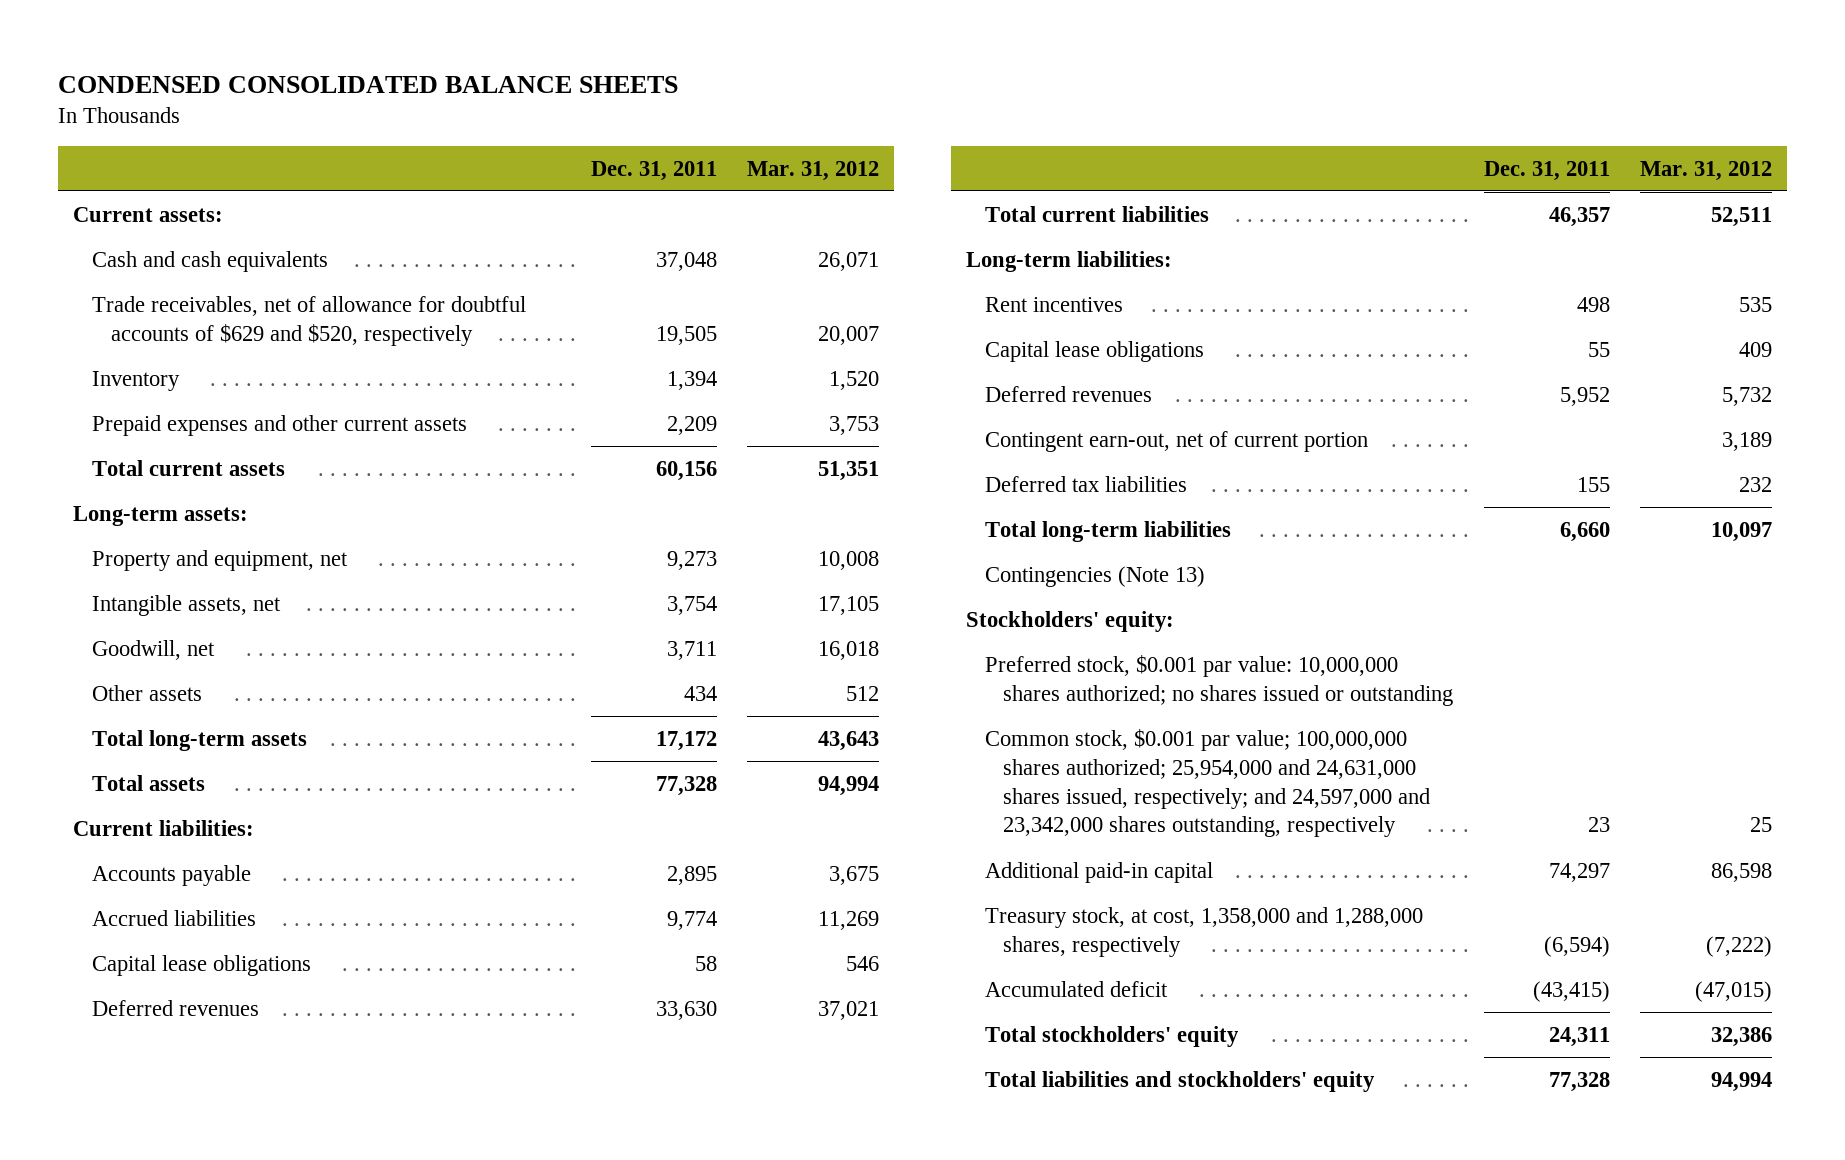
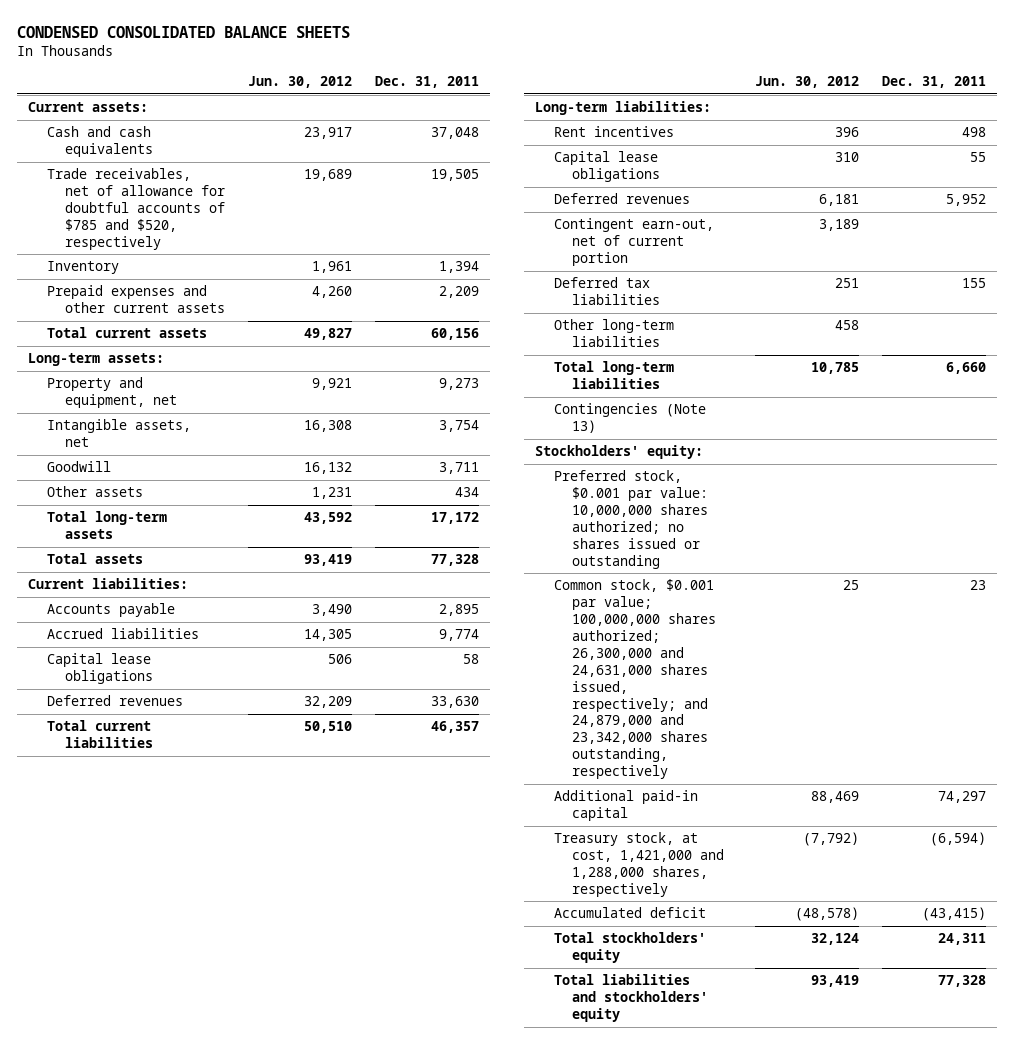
[747,160,880,181] Mar. 31, 2012 -> none
none -> [247,76,352,89] Jun. 30, 2012
[92,295,527,346] Trade receivables, net of allowance for doubtful accounts of $629 and $520, respectively -> [46,168,226,250] Trade receivables, net of allowance for doubtful accounts of $785 and $520, respectively
[92,639,216,660] Goodwill, net -> [46,461,111,473] Goodwill
none -> [553,319,674,348] Other long-term liabilities
[984,728,1431,838] Common stock, $0.001 par value; 100,000,000 shares authorized; 25,954,000 and 24,631,000 shares issued, respectively; and 24,597,000 and 23,342,000 shares outstanding, respectively -> [553,579,716,780] Common stock, $0.001 par value; 100,000,000 shares authorized; 26,300,000 and 24,631,000 shares issued, respectively; and 24,879,000 and 23,342,000 shares outstanding, respectively
[984,906,1423,957] Treasury stock, at cost, 1,358,000 and 1,288,000 shares, respectively -> [553,832,724,897] Treasury stock, at cost, 1,421,000 and 1,288,000 shares, respectively

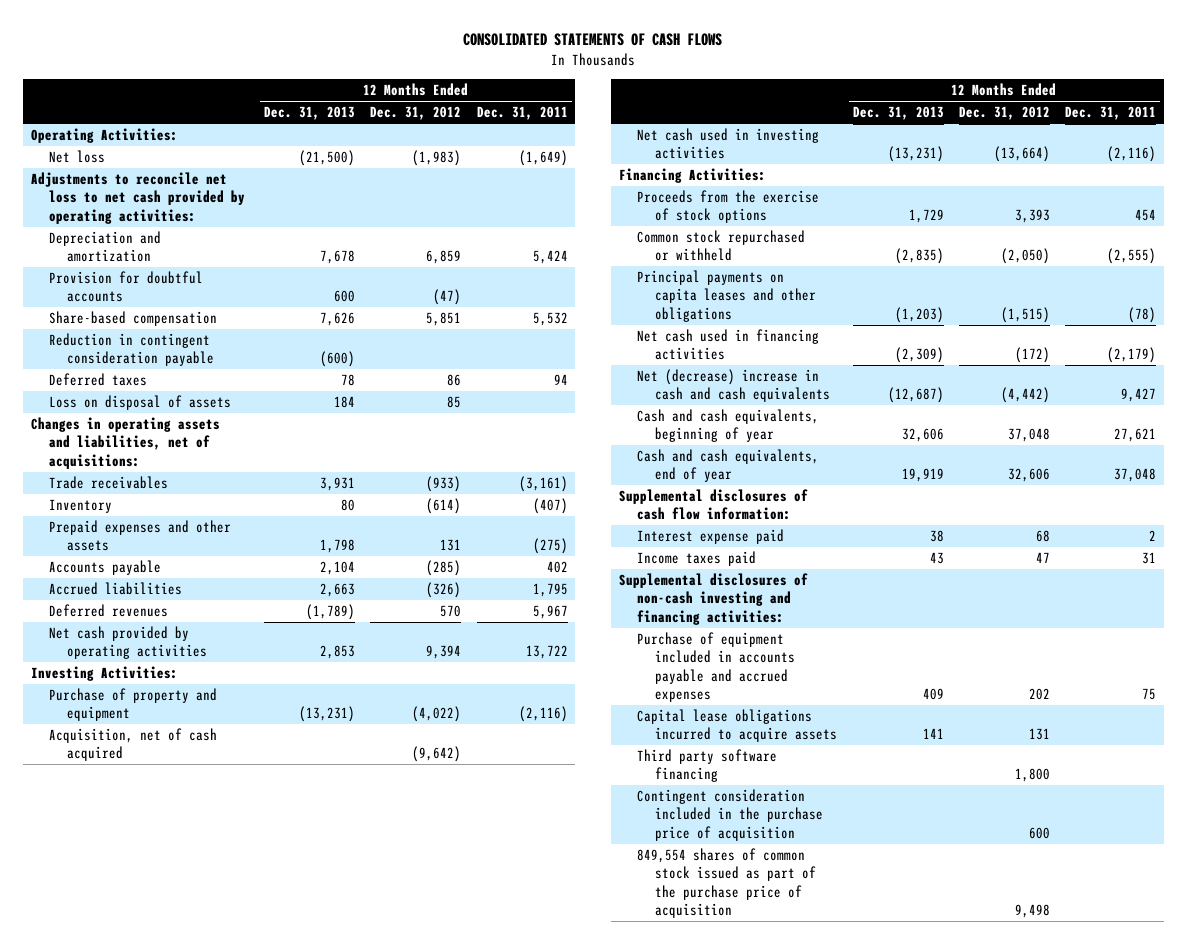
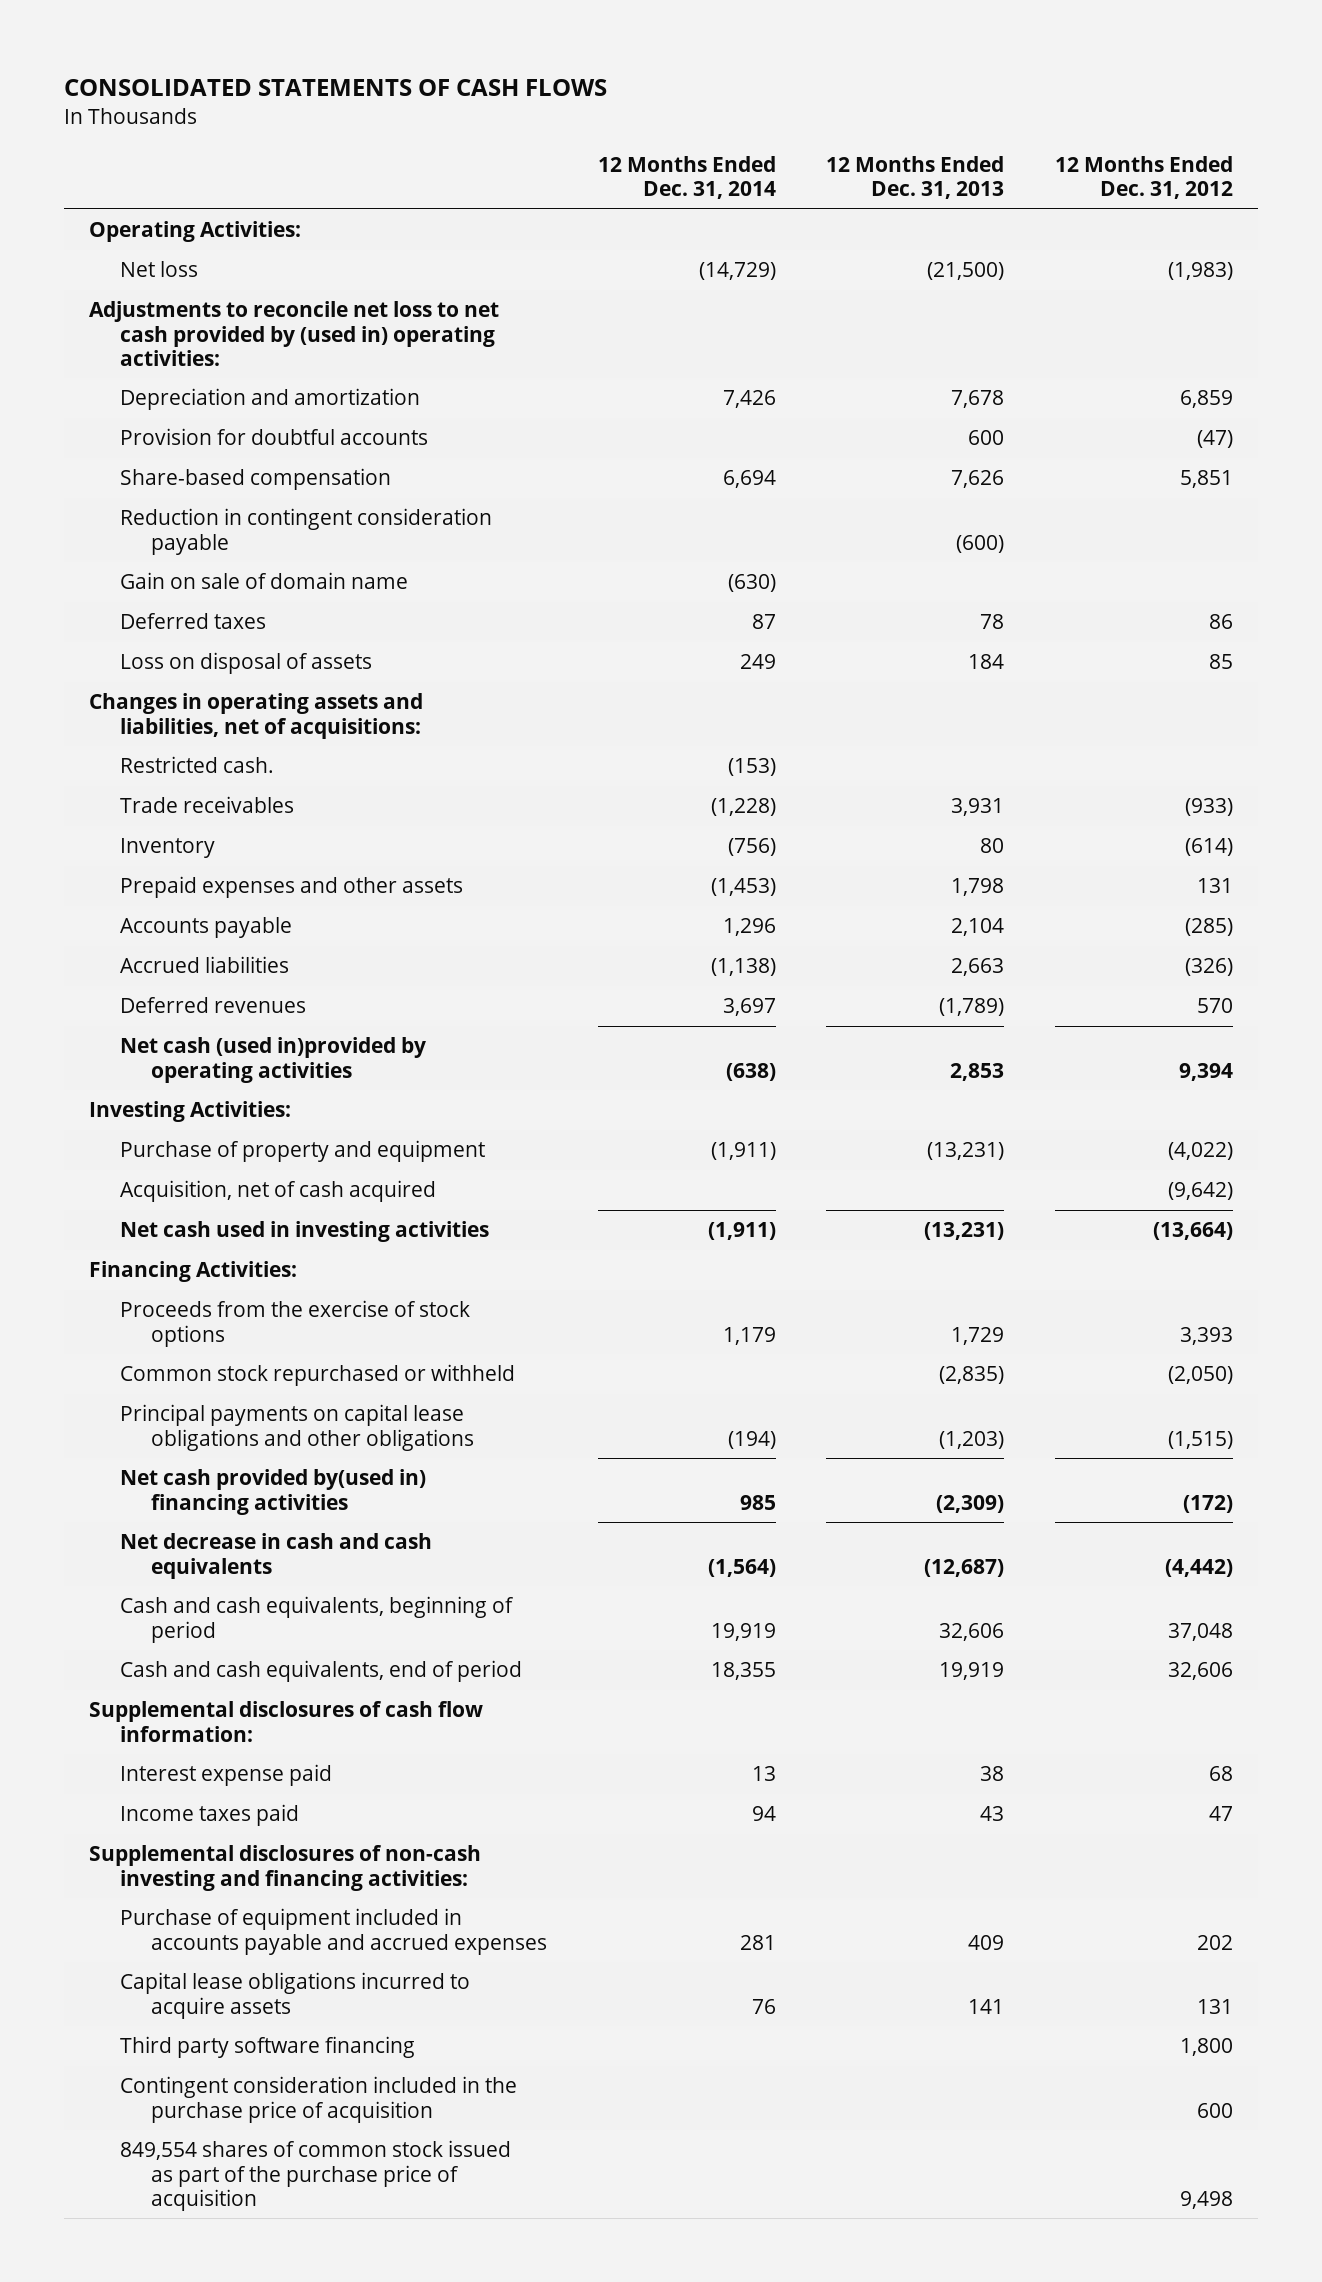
[476,106,568,121] Dec. 31, 2011 -> none
none -> [597,155,776,200] 12 Months Ended Dec. 31, 2014
[30,172,245,224] Adjustments to reconcile net loss to net cash provided by operating activities: -> [88,301,499,366] Adjustments to reconcile net loss to net cash provided by (used in) operating activities:
none -> [119,572,408,590] Gain on sale of domain name
none -> [119,756,274,774] Restricted cash.
[48,626,207,660] Net cash provided by operating activities -> [119,1037,426,1083] Net cash (used in)provided by operating activities
[637,270,817,322] Principal payments on capita leases and other obligations -> [119,1404,474,1451] Principal payments on capital lease obligations and other obligations
[637,329,820,361] Net cash used in financing activities -> [119,1469,426,1515] Net cash provided by(used in) financing activities
[637,369,831,403] Net (decrease) increase in cash and cash equivalents -> [119,1533,432,1579] Net decrease in cash and cash equivalents
[637,409,820,443] Cash and cash equivalents, beginning of year -> [119,1596,514,1643] Cash and cash equivalents, beginning of period
[637,449,820,483] Cash and cash equivalents, end of year -> [119,1660,522,1683] Cash and cash equivalents, end of period

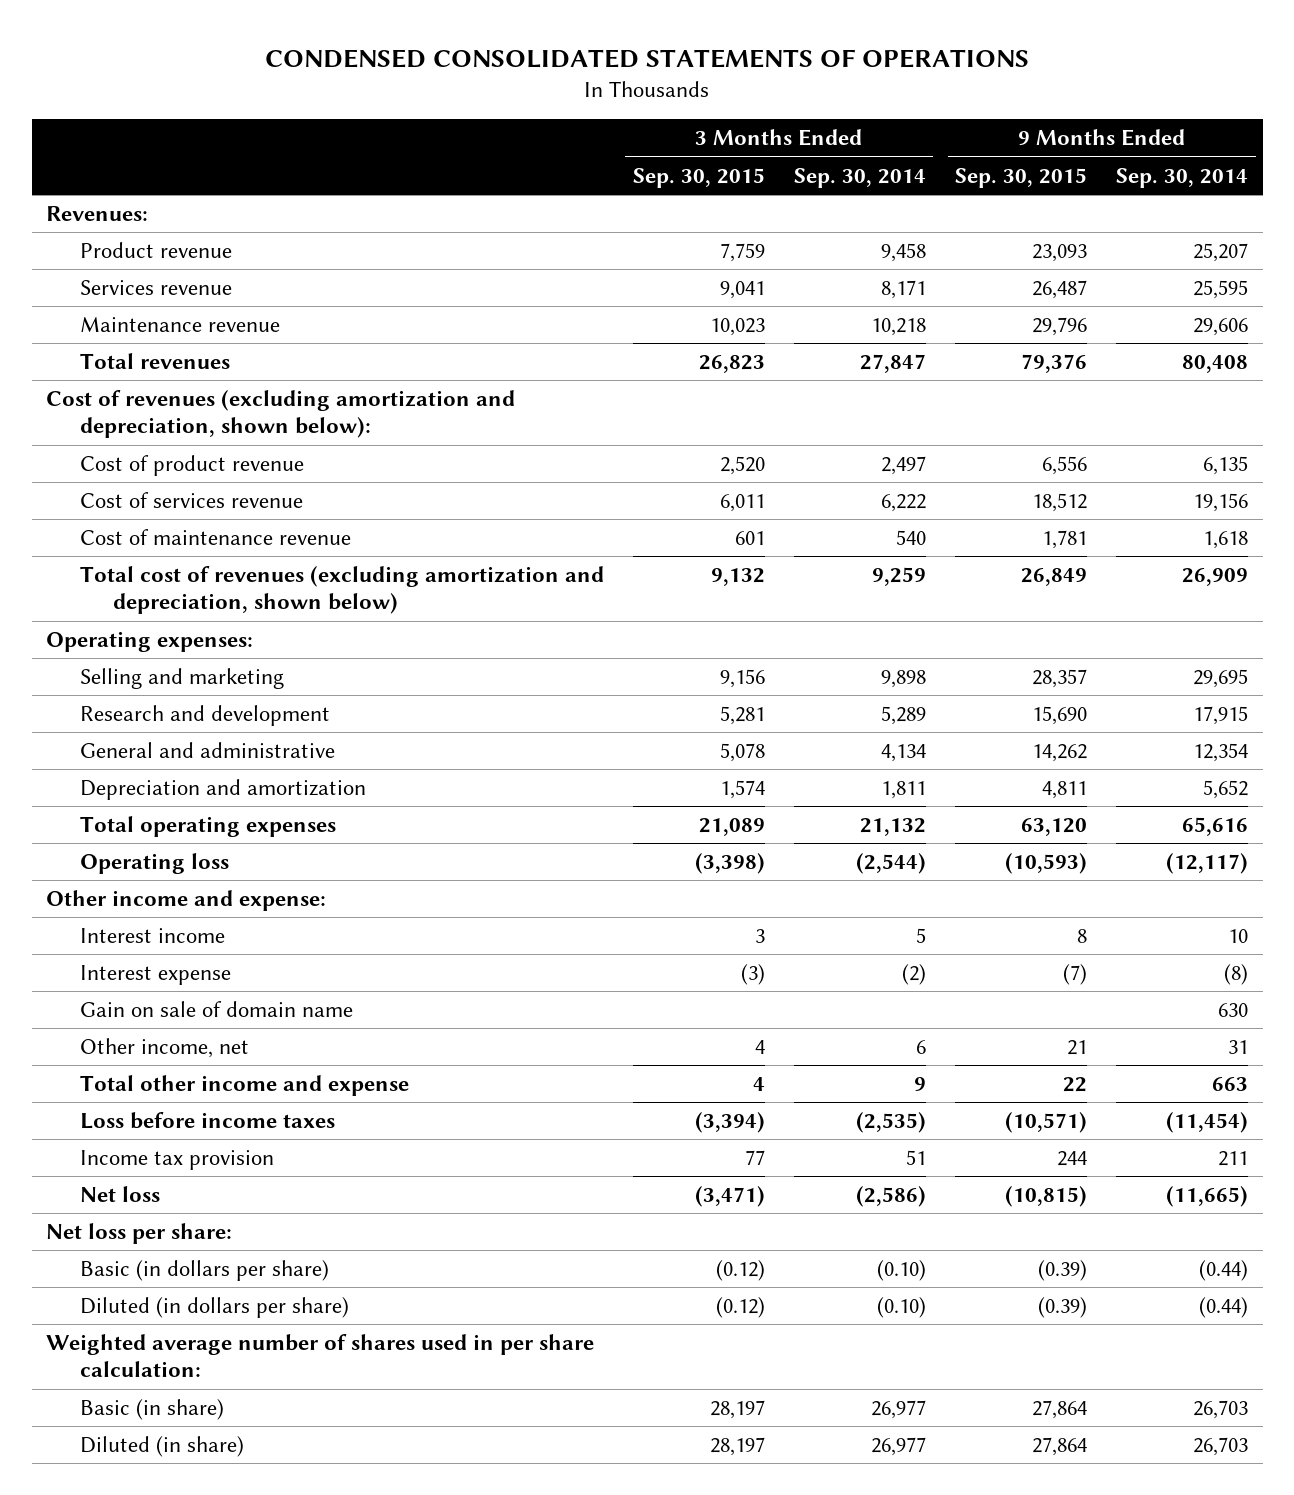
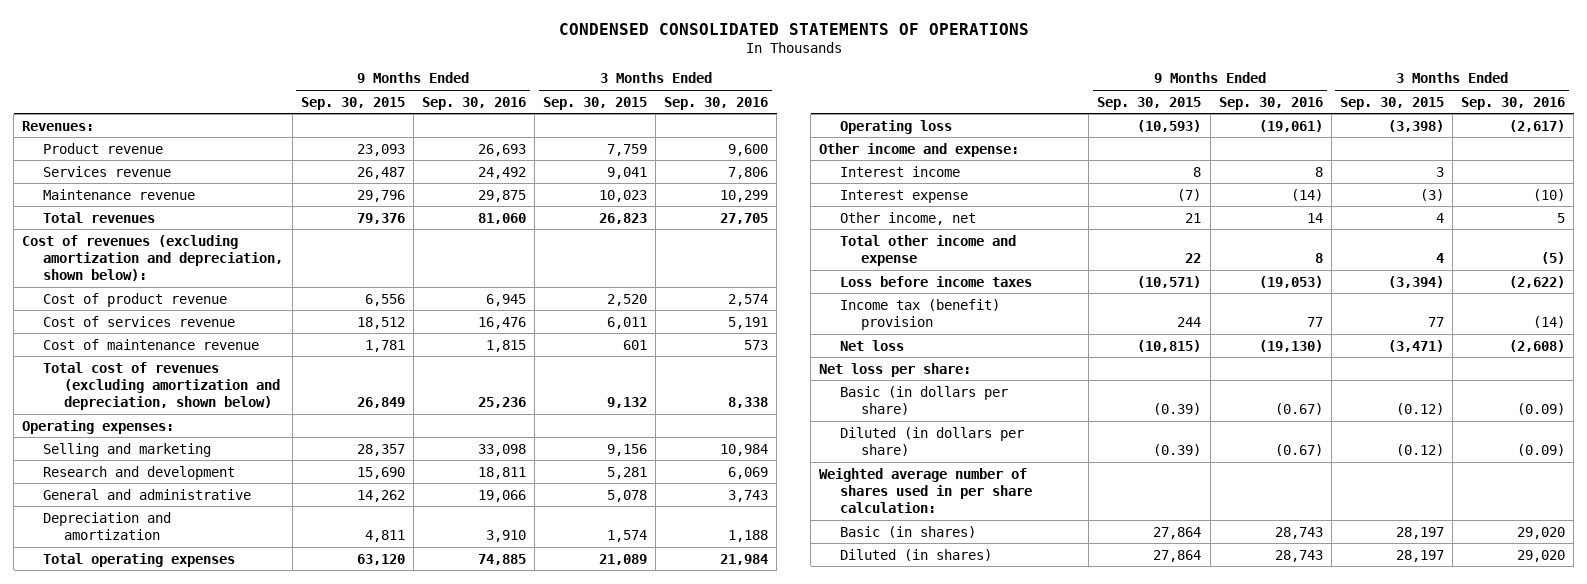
[793,167,926,188] Sep. 30, 2014 -> none
[1116,167,1249,188] Sep. 30, 2014 -> none
none -> [421,96,526,110] Sep. 30, 2016
none -> [664,96,769,110] Sep. 30, 2016
[79,1000,353,1017] Gain on sale of domain name -> none
[79,1149,274,1170] Income tax provision -> [840,298,1001,330] Income tax (benefit) provision
[79,1398,224,1420] Basic (in share) -> [840,525,977,538] Basic (in shares)
[79,1435,244,1457] Diluted (in share) -> [840,548,993,561] Diluted (in shares)

